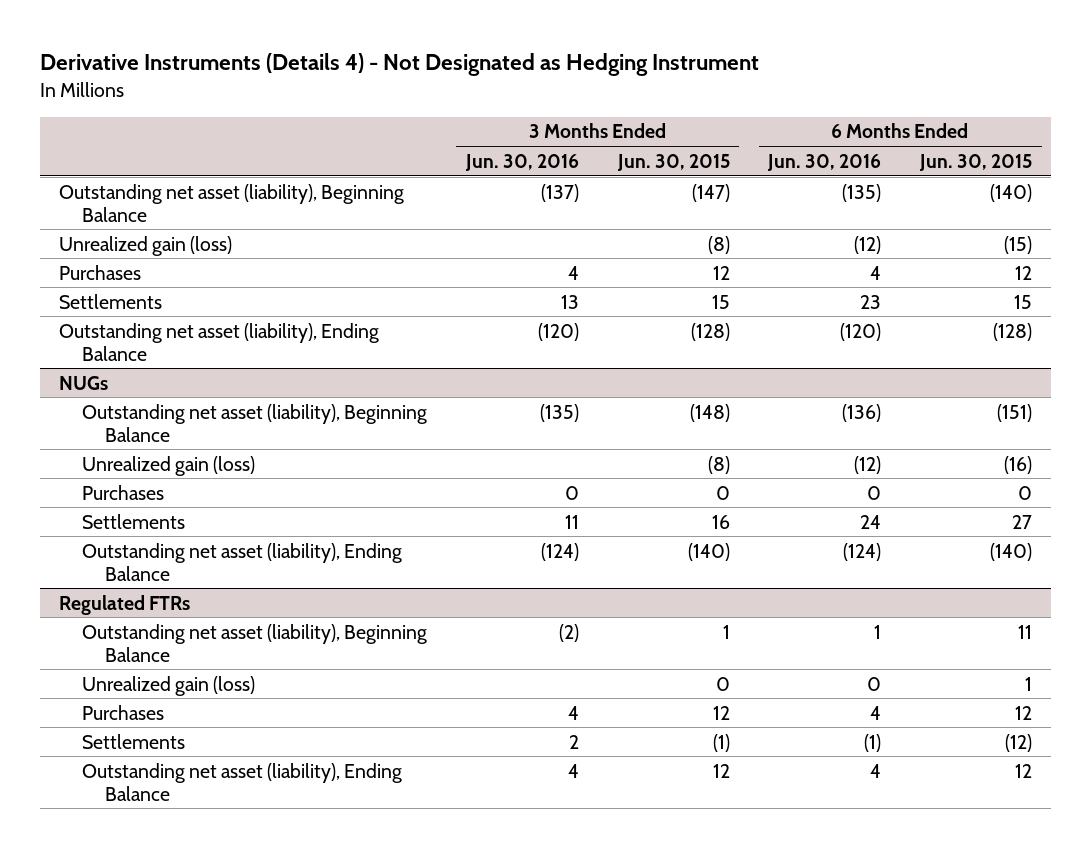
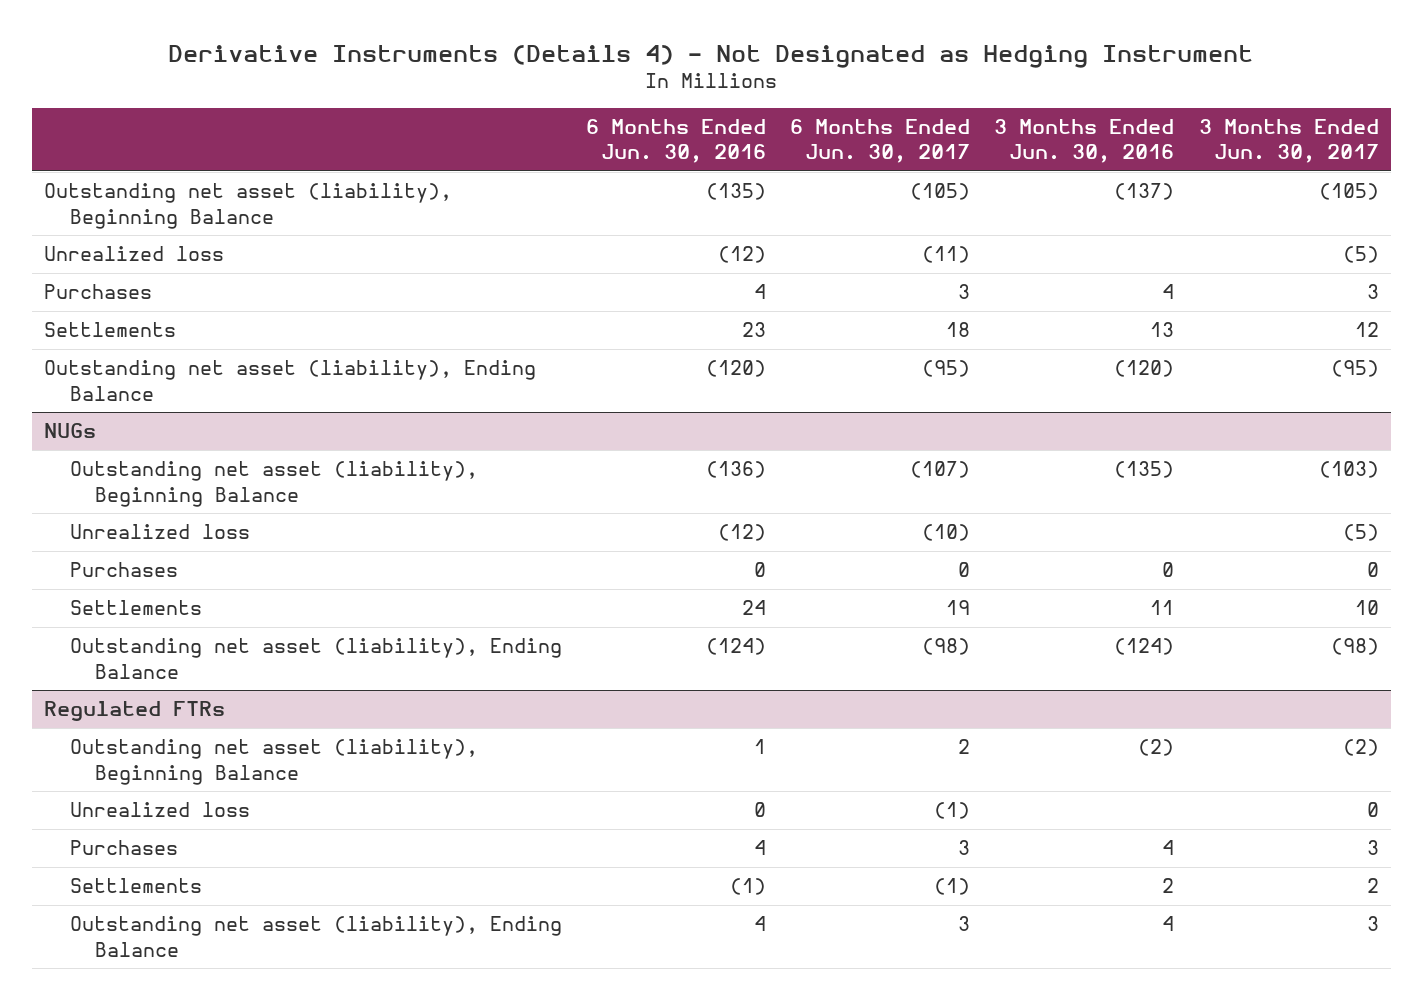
[616,153,730,171] Jun. 30, 2015 -> none
[919,153,1033,171] Jun. 30, 2015 -> none
none -> [790,119,971,164] 6 Months Ended Jun. 30, 2017
none -> [1198,119,1379,164] 3 Months Ended Jun. 30, 2017
[59,235,233,256] Unrealized gain (loss) -> [44,246,225,262] Unrealized loss
[82,455,256,476] Unrealized gain (loss) -> [69,524,250,540] Unrealized loss
[82,675,256,696] Unrealized gain (loss) -> [69,802,250,818] Unrealized loss

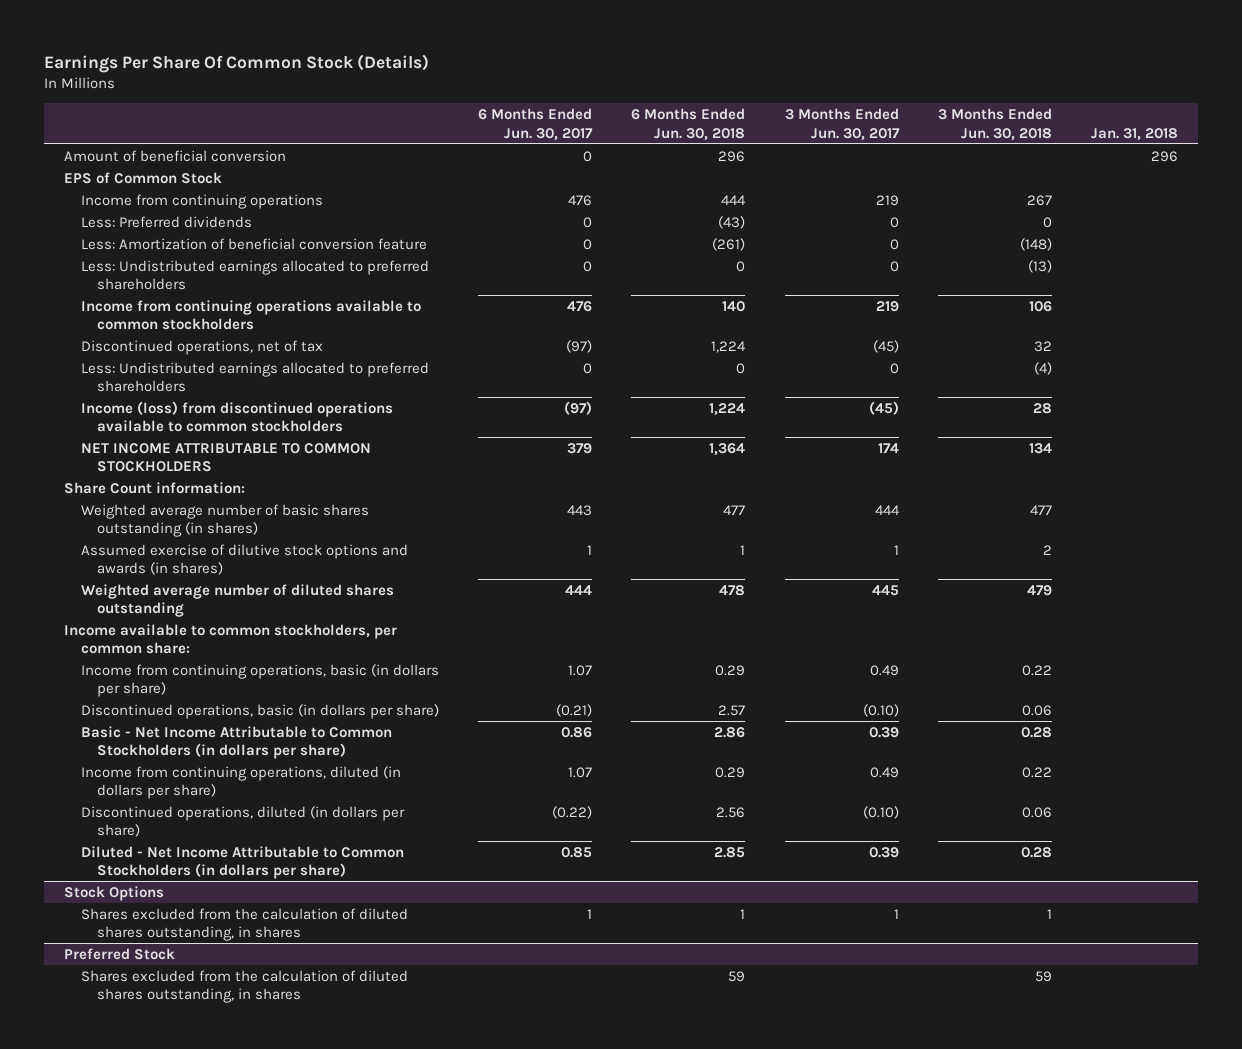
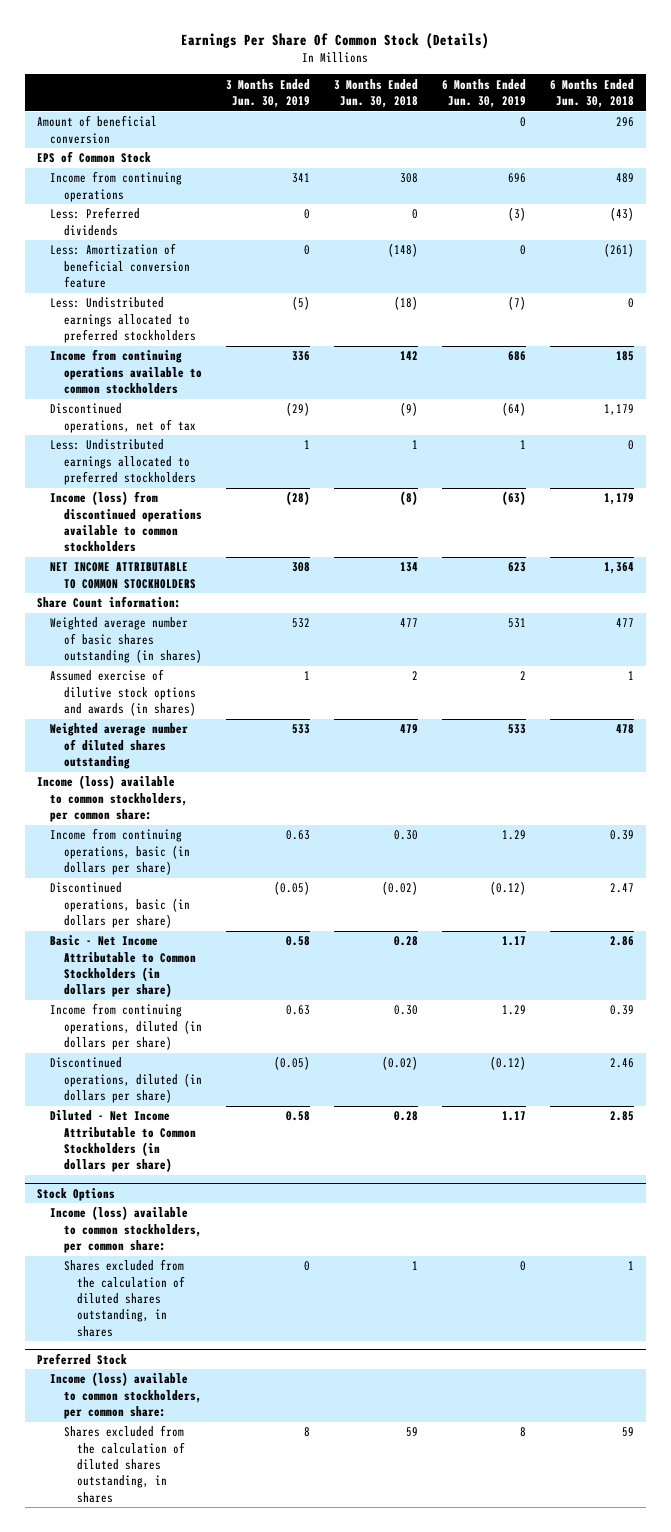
[477,108,593,141] 6 Months Ended Jun. 30, 2017 -> none
[784,108,900,141] 3 Months Ended Jun. 30, 2017 -> none
[1091,127,1179,141] Jan. 31, 2018 -> none
none -> [225,78,310,108] 3 Months Ended Jun. 30, 2019
none -> [441,78,526,108] 6 Months Ended Jun. 30, 2019
[721,194,747,205] 444 -> [615,173,634,184] 489
[1027,194,1053,206] 267 -> [399,173,418,184] 308
[80,259,429,291] Less: Undistributed earnings allocated to preferred shareholders -> [50,297,196,344] Less: Undistributed earnings allocated to preferred stockholders
[1028,259,1053,273] (13) -> [393,296,418,311] (18)
[722,300,746,312] 140 -> [615,351,634,362] 185
[1029,300,1053,312] 106 -> [399,351,418,361] 142
[711,340,747,353] 1,224 -> [603,404,634,416] 1,179
[1034,340,1053,352] 32 -> [399,402,418,417] (9)
[80,361,429,393] Less: Undistributed earnings allocated to preferred shareholders -> [50,439,196,486] Less: Undistributed earnings allocated to preferred stockholders
[1034,361,1053,375] (4) -> [411,440,418,450] 1
[709,402,746,416] 1,224 -> [603,493,634,506] 1,179
[1033,402,1053,414] 28 -> [399,491,418,506] (8)
[63,623,397,655] Income available to common stockholders, per common share: -> [37,775,189,823] Income (loss) available to common stockholders, per common share:
[715,664,746,676] 0.29 -> [609,830,634,841] 0.39
[1022,664,1053,676] 0.22 -> [393,830,418,841] 0.30
[718,704,746,716] 2.57 -> [609,883,634,894] 2.47
[1022,704,1053,716] 0.06 -> [381,881,418,896] (0.02)
[715,766,746,778] 0.29 -> [609,1005,634,1016] 0.39
[1022,766,1053,778] 0.22 -> [393,1005,418,1016] 0.30
[716,806,746,818] 2.56 -> [609,1058,634,1069] 2.46
[1022,806,1053,818] 0.06 -> [381,1056,418,1071] (0.02)
none -> [50,1206,202,1254] Income (loss) available to common stockholders, per common share:
none -> [50,1372,202,1420] Income (loss) available to common stockholders, per common share:

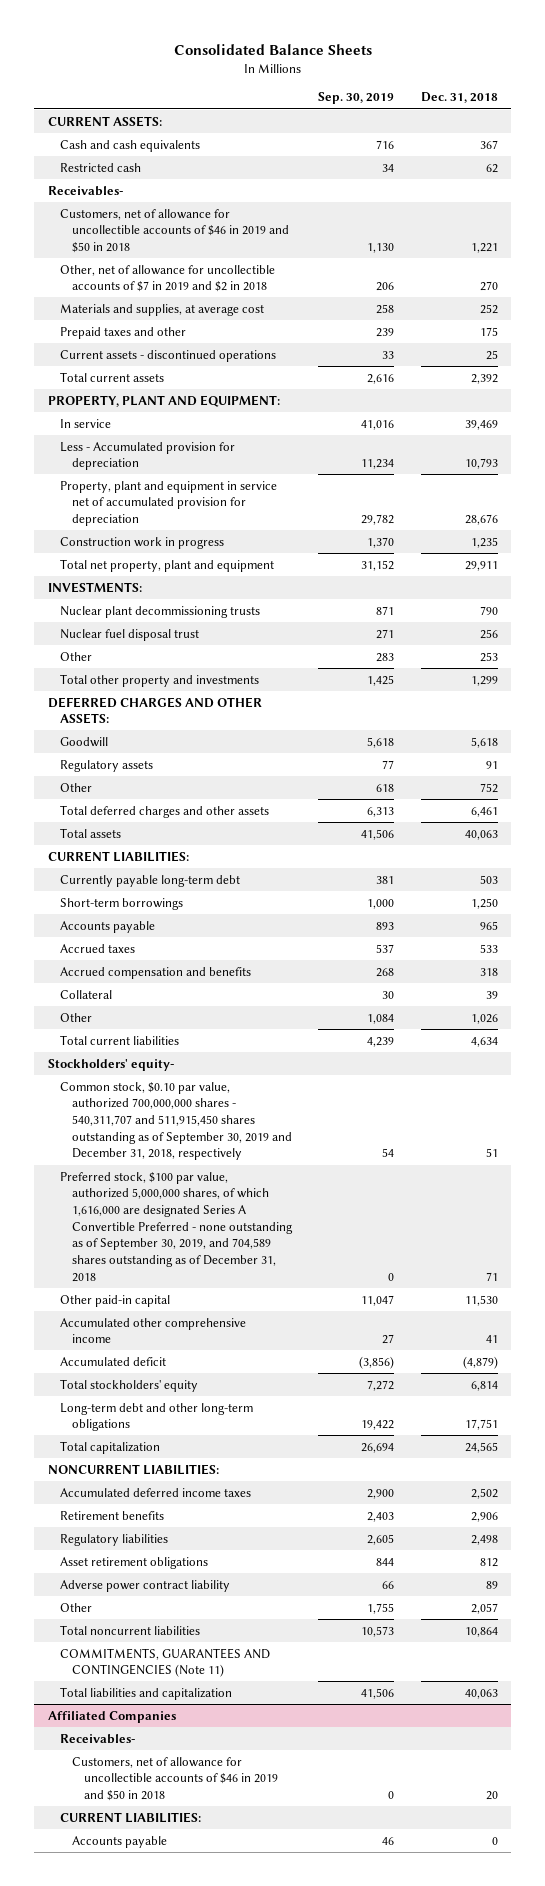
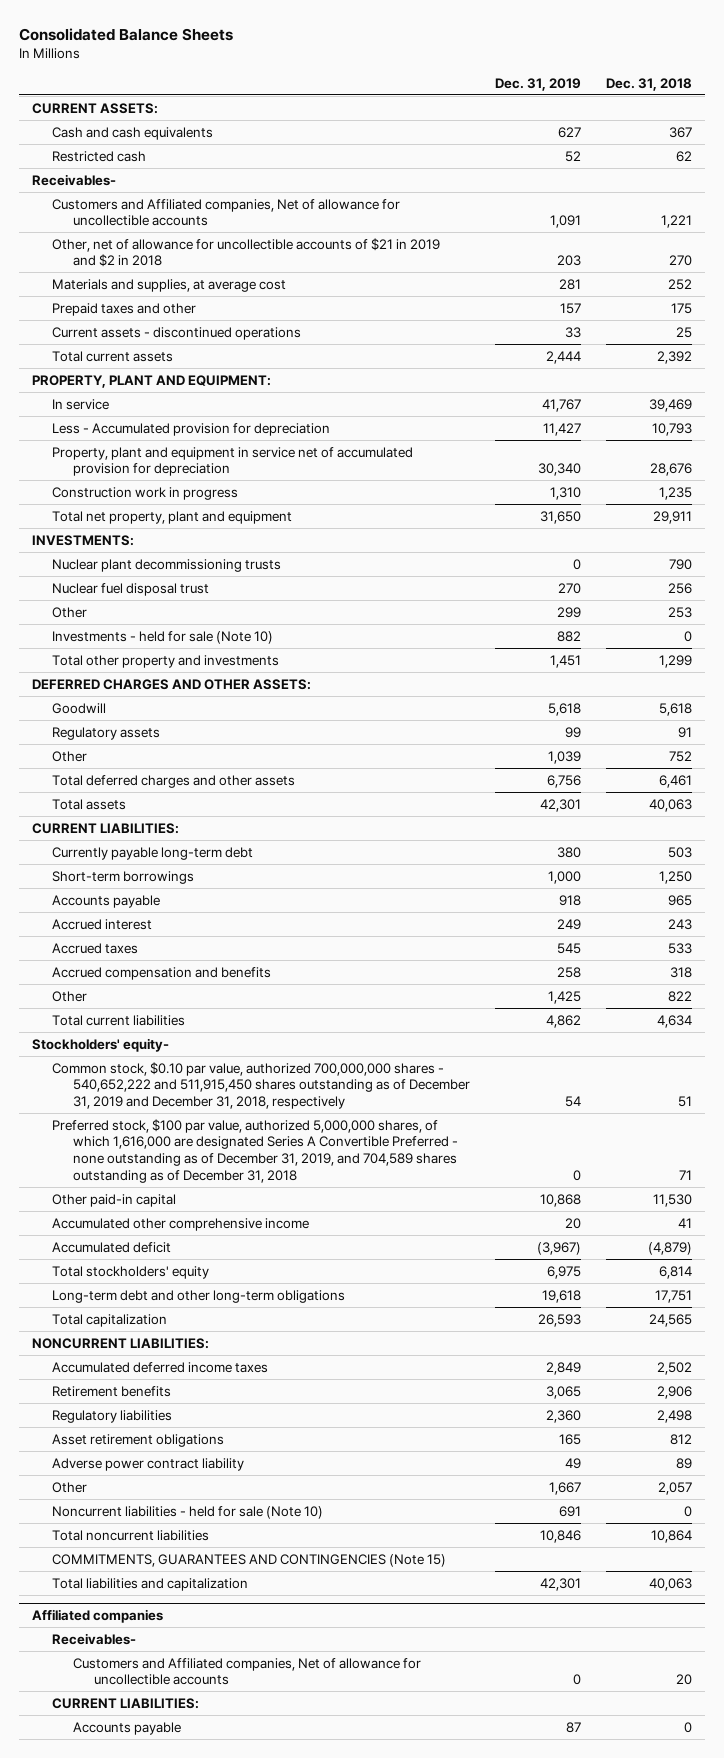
[318,92,395,105] Sep. 30, 2019 -> none
none -> [495,77,582,91] Dec. 31, 2019
[59,208,289,254] Customers, net of allowance for uncollectible accounts of $46 in 2019 and $50 in 2018 -> [52,198,401,227] Customers and Affiliated companies, Net of allowance for uncollectible accounts
[59,264,275,293] Other, net of allowance for uncollectible accounts of $7 in 2019 and $2 in 2018 -> [52,237,441,268] Other, net of allowance for uncollectible accounts of $21 in 2019 and $2 in 2018
none -> [52,630,274,644] Investments - held for sale (Note 10)
none -> [52,918,153,930] Accrued interest
[59,989,112,999] Collateral -> none
[470,1013,498,1024] 1,026 -> [668,990,693,1002] 822
[59,1081,292,1161] Common stock, $0.10 par value, authorized 700,000,000 shares - 540,311,707 and 511,915,450 shares outstanding as of September 30, 2019 and December 31, 2018, respectively -> [52,1061,471,1110] Common stock, $0.10 par value, authorized 700,000,000 shares - 540,652,222 and 511,915,450 shares outstanding as of December 31, 2019 and December 31, 2018, respectively
[59,1171,293,1282] Preferred stock, $100 par value, authorized 5,000,000 shares, of which 1,616,000 are designated Series A Convertible Preferred - none outstanding as of September 30, 2019, and 704,589 shares outstanding as of December 31, 2018 -> [52,1118,459,1184] Preferred stock, $100 par value, authorized 5,000,000 shares, of which 1,616,000 are designated Series A Convertible Preferred - none outstanding as of December 31, 2019, and 704,589 shares outstanding as of December 31, 2018
none -> [52,1505,324,1519] Noncurrent liabilities - held for sale (Note 10)
[59,1647,270,1678] COMMITMENTS, GUARANTEES AND CONTINGENCIES (Note 11) -> [52,1553,447,1567] COMMITMENTS, GUARANTEES AND CONTINGENCIES (Note 15)
[47,1710,176,1723] Affiliated Companies -> [31,1608,163,1623] Affiliated companies
[71,1756,278,1802] Customers, net of allowance for uncollectible accounts of $46 in 2019 and $50 in 2018 -> [73,1657,422,1686] Customers and Affiliated companies, Net of allowance for uncollectible accounts

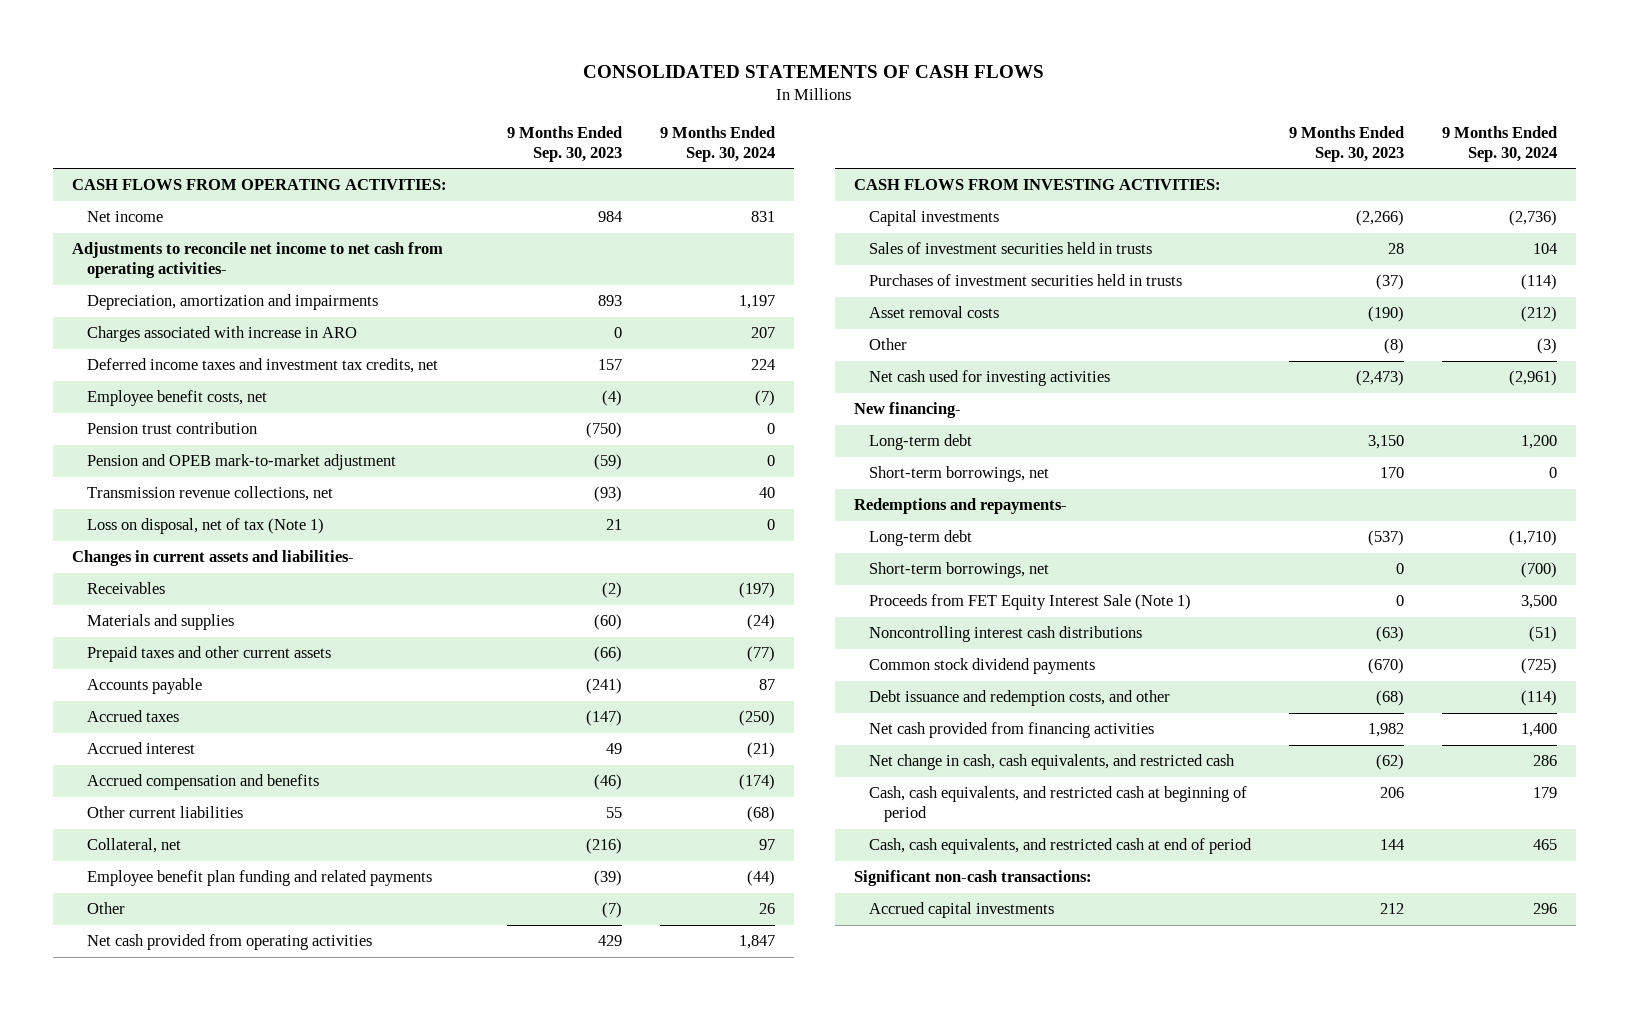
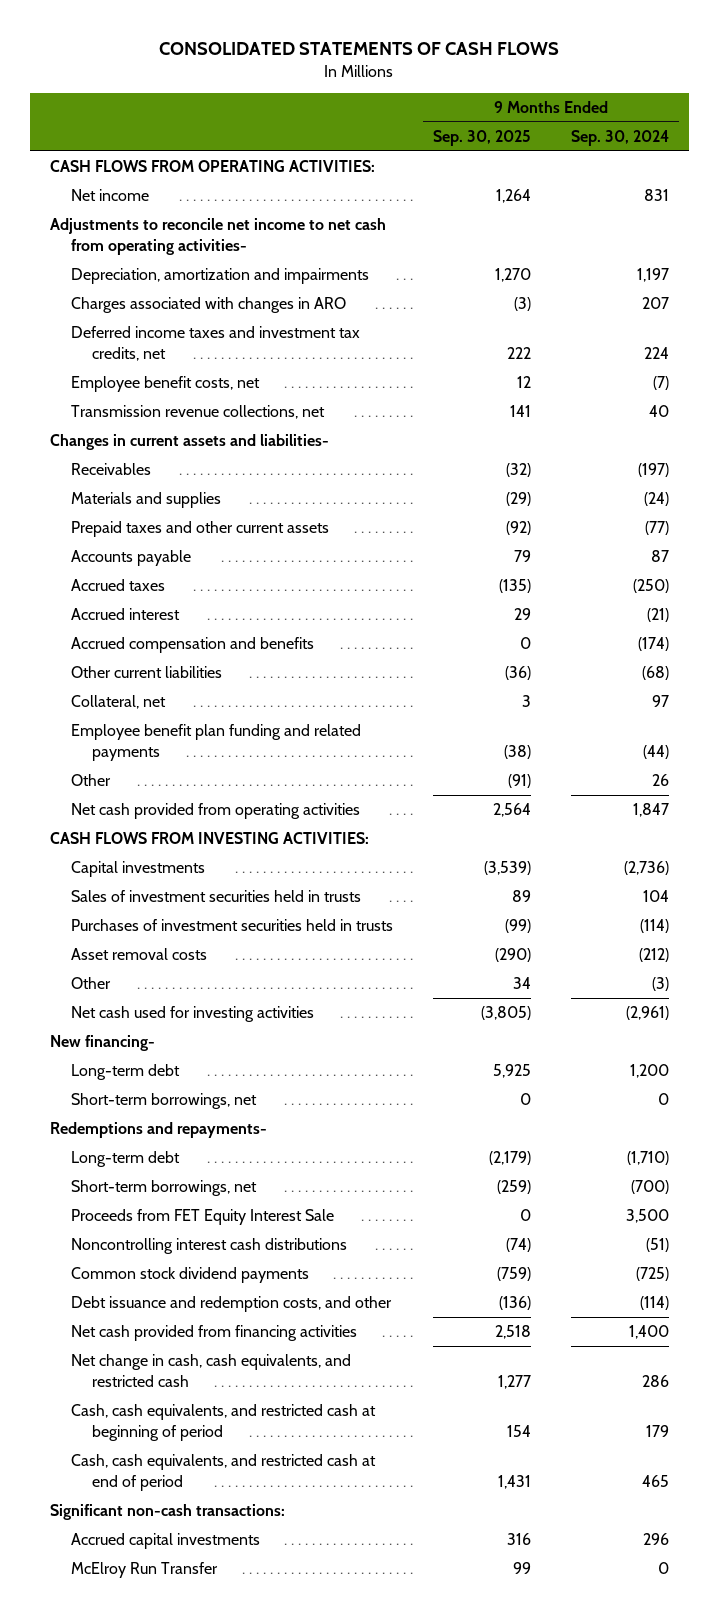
[506,125,622,162] 9 Months Ended Sep. 30, 2023 -> none
none -> [433,130,532,147] Sep. 30, 2025
[87,326,358,343] Charges associated with increase in ARO -> [70,297,346,314] Charges associated with changes in ARO
[87,422,258,435] Pension trust contribution -> none
[87,454,397,471] Pension and OPEB mark-to-market adjustment -> none
[87,518,325,535] Loss on disposal, net of tax (Note 1) -> none
[869,594,1192,611] Proceeds from FET Equity Interest Sale (Note 1) -> [70,1209,334,1226] Proceeds from FET Equity Interest Sale
none -> [70,1562,218,1579] McElroy Run Transfer

